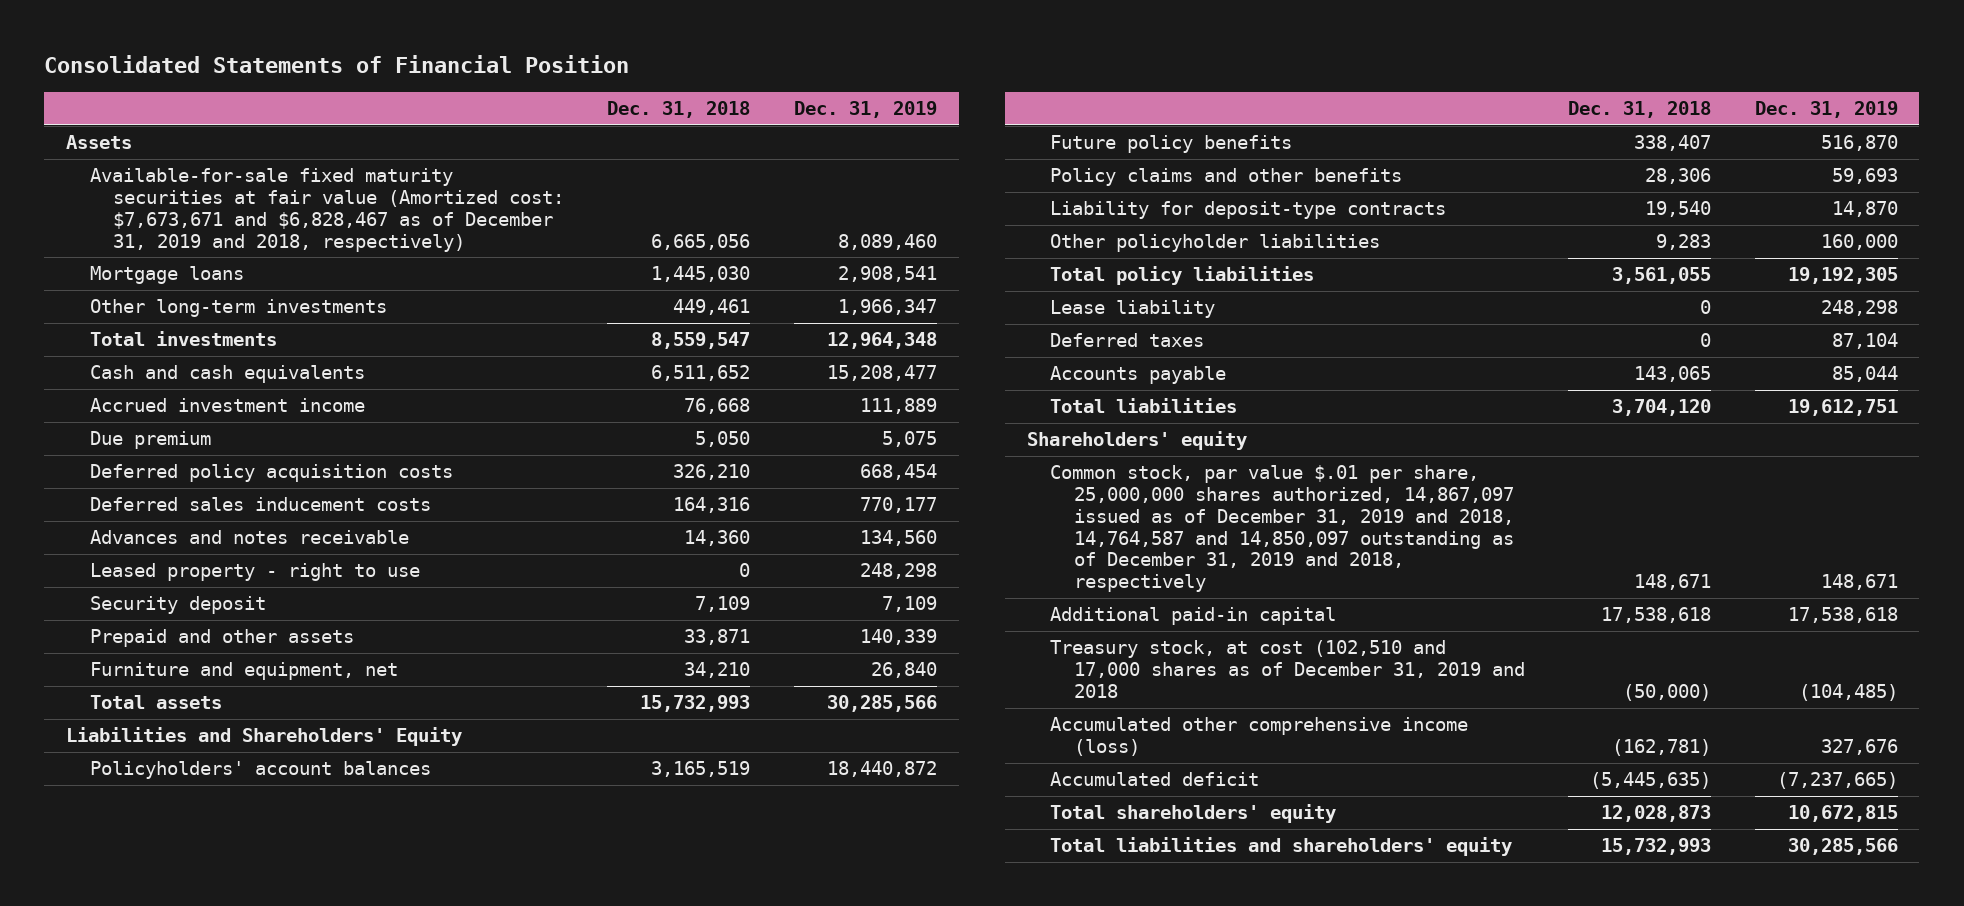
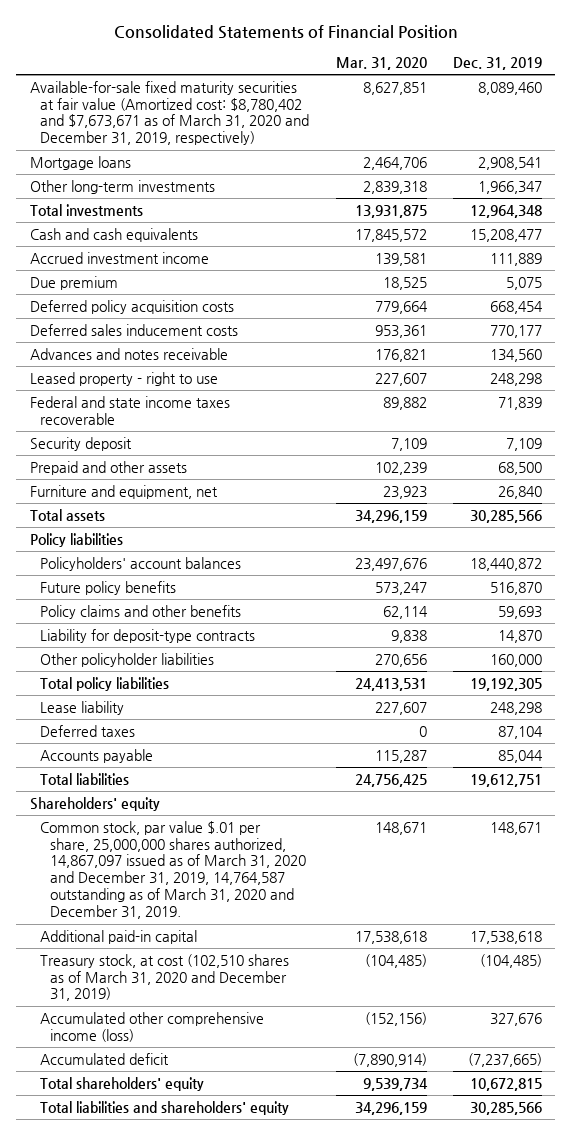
[607,101,751,119] Dec. 31, 2018 -> none
none -> [335,56,427,70] Mar. 31, 2020
[66,135,133,150] Assets -> none
[89,168,564,252] Available-for-sale fixed maturity securities at fair value (Amortized cost: $7,673,671 and $6,828,467 as of December 31, 2019 and 2018, respectively) -> [29,80,309,146] Available-for-sale fixed maturity securities at fair value (Amortized cost: $8,780,402 and $7,673,671 as of March 31, 2020 and December 31, 2019, respectively)
none -> [29,395,230,425] Federal and state income taxes recoverable
[859,629,937,646] 140,339 -> [498,461,543,475] 68,500
[66,727,463,747] Liabilities and Shareholders' Equity -> none
none -> [29,532,123,547] Policy liabilities
[1050,465,1514,593] Common stock, par value $.01 per share, 25,000,000 shares authorized, 14,867,097 issued as of December 31, 2019 and 2018, 14,764,587 and 14,850,097 outstanding as of December 31, 2019 and 2018, respectively -> [39,820,307,920] Common stock, par value $.01 per share, 25,000,000 shares authorized, 14,867,097 issued as of March 31, 2020 and December 31, 2019, 14,764,587 outstanding as of March 31, 2020 and December 31, 2019.
[1050,640,1525,698] Treasury stock, at cost (102,510 and 17,000 shares as of December 31, 2019 and 2018 -> [39,953,289,1002] Treasury stock, at cost (102,510 shares as of March 31, 2020 and December 31, 2019)

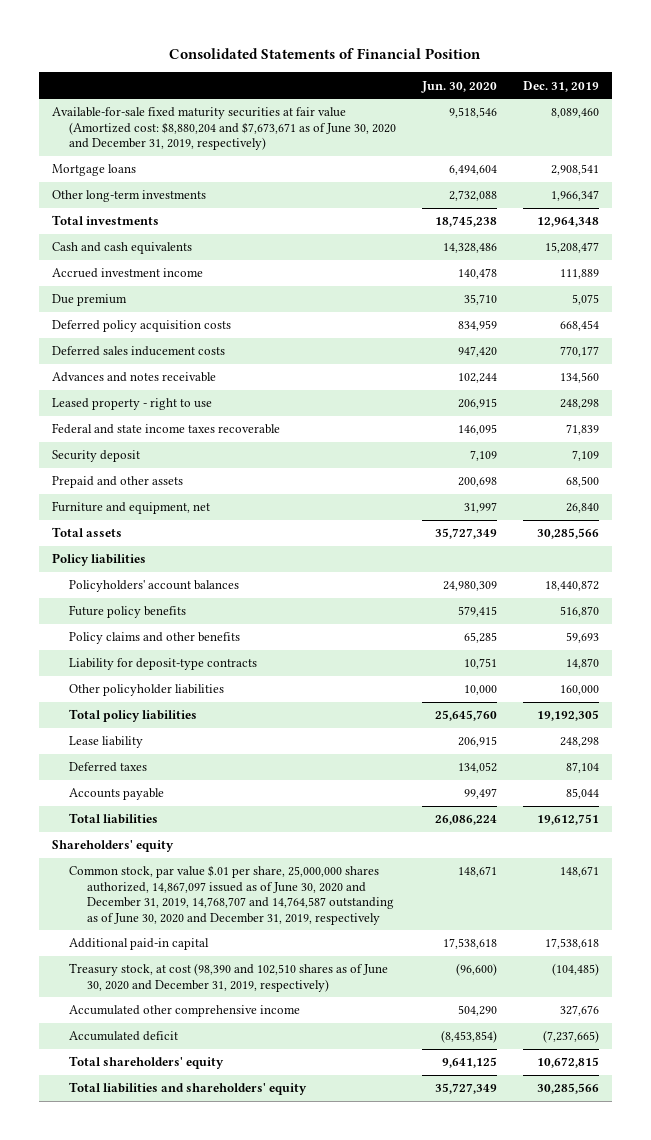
[335,56,427,70] Mar. 31, 2020 -> none
none -> [421,80,498,93] Jun. 30, 2020
[29,80,309,146] Available-for-sale fixed maturity securities at fair value (Amortized cost: $8,780,402 and $7,673,671 as of March 31, 2020 and December 31, 2019, respectively) -> [51,107,397,151] Available-for-sale fixed maturity securities at fair value (Amortized cost: $8,880,204 and $7,673,671 as of June 30, 2020 and December 31, 2019, respectively)
[39,820,307,920] Common stock, par value $.01 per share, 25,000,000 shares authorized, 14,867,097 issued as of March 31, 2020 and December 31, 2019, 14,764,587 outstanding as of March 31, 2020 and December 31, 2019. -> [69,865,394,925] Common stock, par value $.01 per share, 25,000,000 shares authorized, 14,867,097 issued as of June 30, 2020 and December 31, 2019, 14,768,707 and 14,764,587 outstanding as of June 30, 2020 and December 31, 2019, respectively
[39,953,289,1002] Treasury stock, at cost (102,510 shares as of March 31, 2020 and December 31, 2019) -> [69,963,389,992] Treasury stock, at cost (98,390 and 102,510 shares as of June 30, 2020 and December 31, 2019, respectively)
[39,1011,264,1042] Accumulated other comprehensive income (loss) -> [69,1005,301,1018] Accumulated other comprehensive income

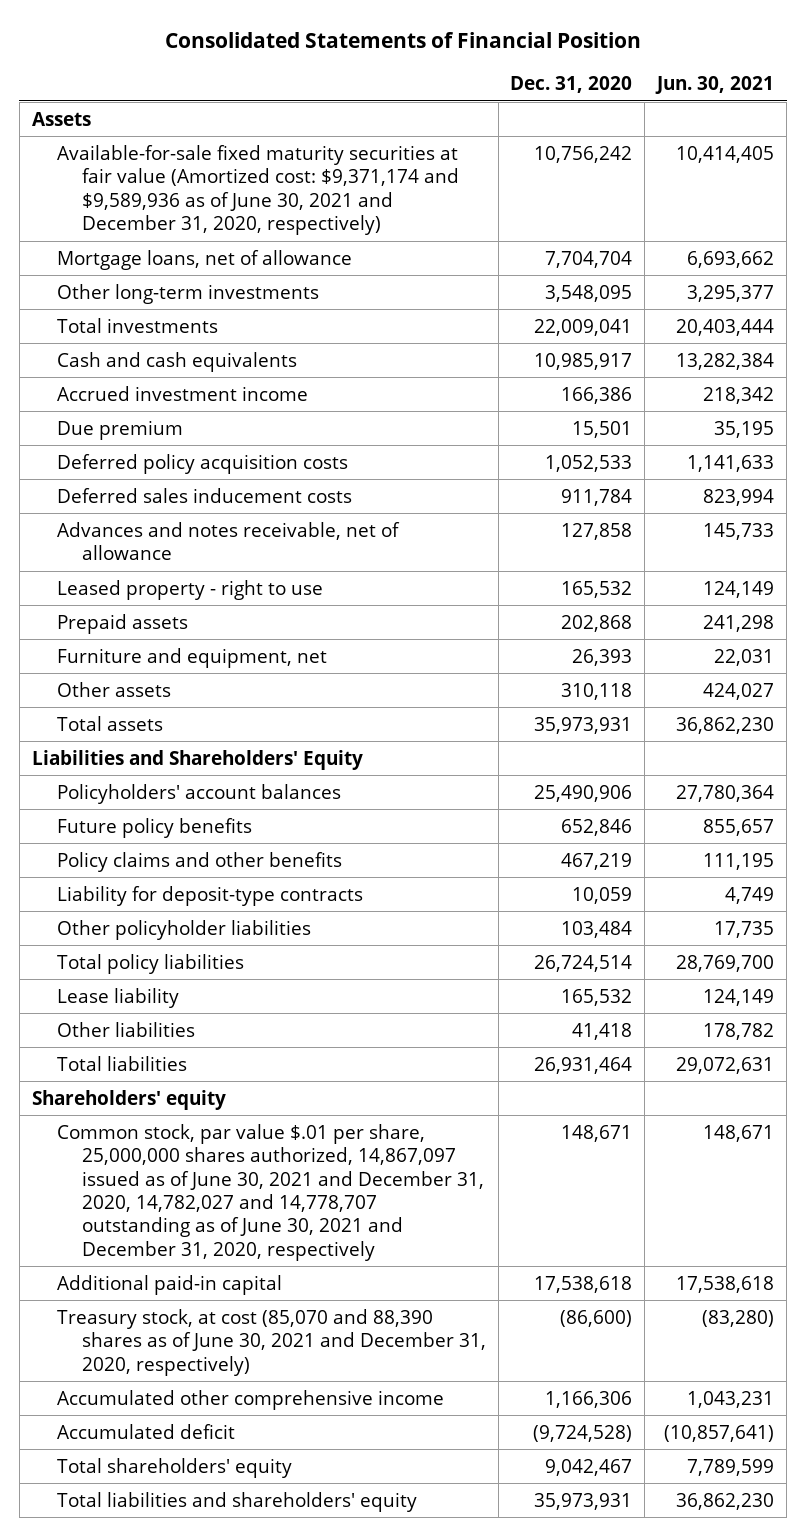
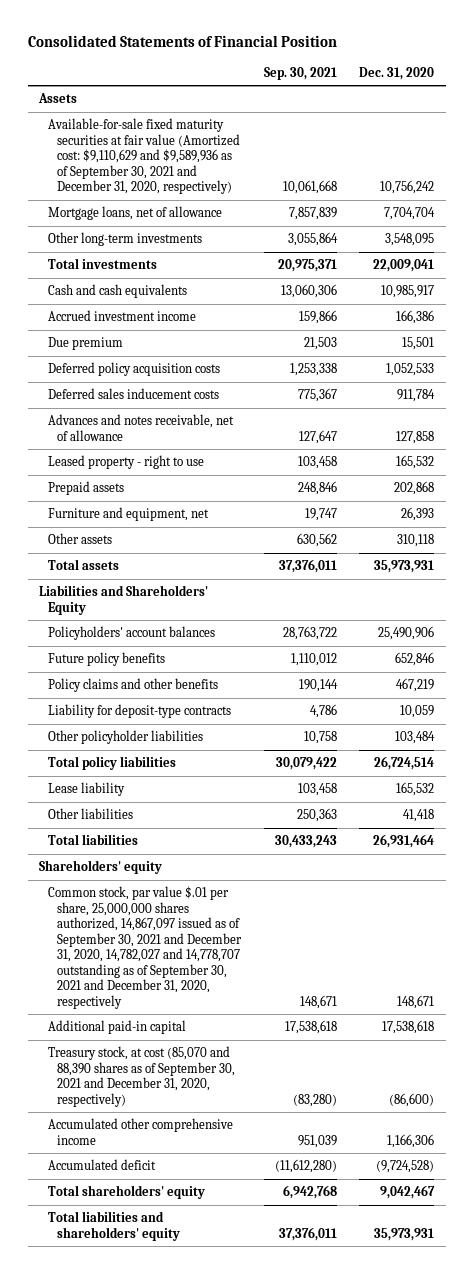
[655,76,775,95] Jun. 30, 2021 -> none
none -> [263,66,337,80] Sep. 30, 2021
[56,144,459,235] Available-for-sale fixed maturity securities at fair value (Amortized cost: $9,371,174 and $9,589,936 as of June 30, 2021 and December 31, 2020, respectively) -> [48,118,240,195] Available-for-sale fixed maturity securities at fair value (Amortized cost: $9,110,629 and $9,589,936 as of September 30, 2021 and December 31, 2020, respectively)
[56,1123,484,1261] Common stock, par value $.01 per share, 25,000,000 shares authorized, 14,867,097 issued as of June 30, 2021 and December 31, 2020, 14,782,027 and 14,778,707 outstanding as of June 30, 2021 and December 31, 2020, respectively -> [48,886,242,1009] Common stock, par value $.01 per share, 25,000,000 shares authorized, 14,867,097 issued as of September 30, 2021 and December 31, 2020, 14,782,027 and 14,778,707 outstanding as of September 30, 2021 and December 31, 2020, respectively
[56,1308,486,1376] Treasury stock, at cost (85,070 and 88,390 shares as of June 30, 2021 and December 31, 2020, respectively) -> [48,1046,235,1107] Treasury stock, at cost (85,070 and 88,390 shares as of September 30, 2021 and December 31, 2020, respectively)

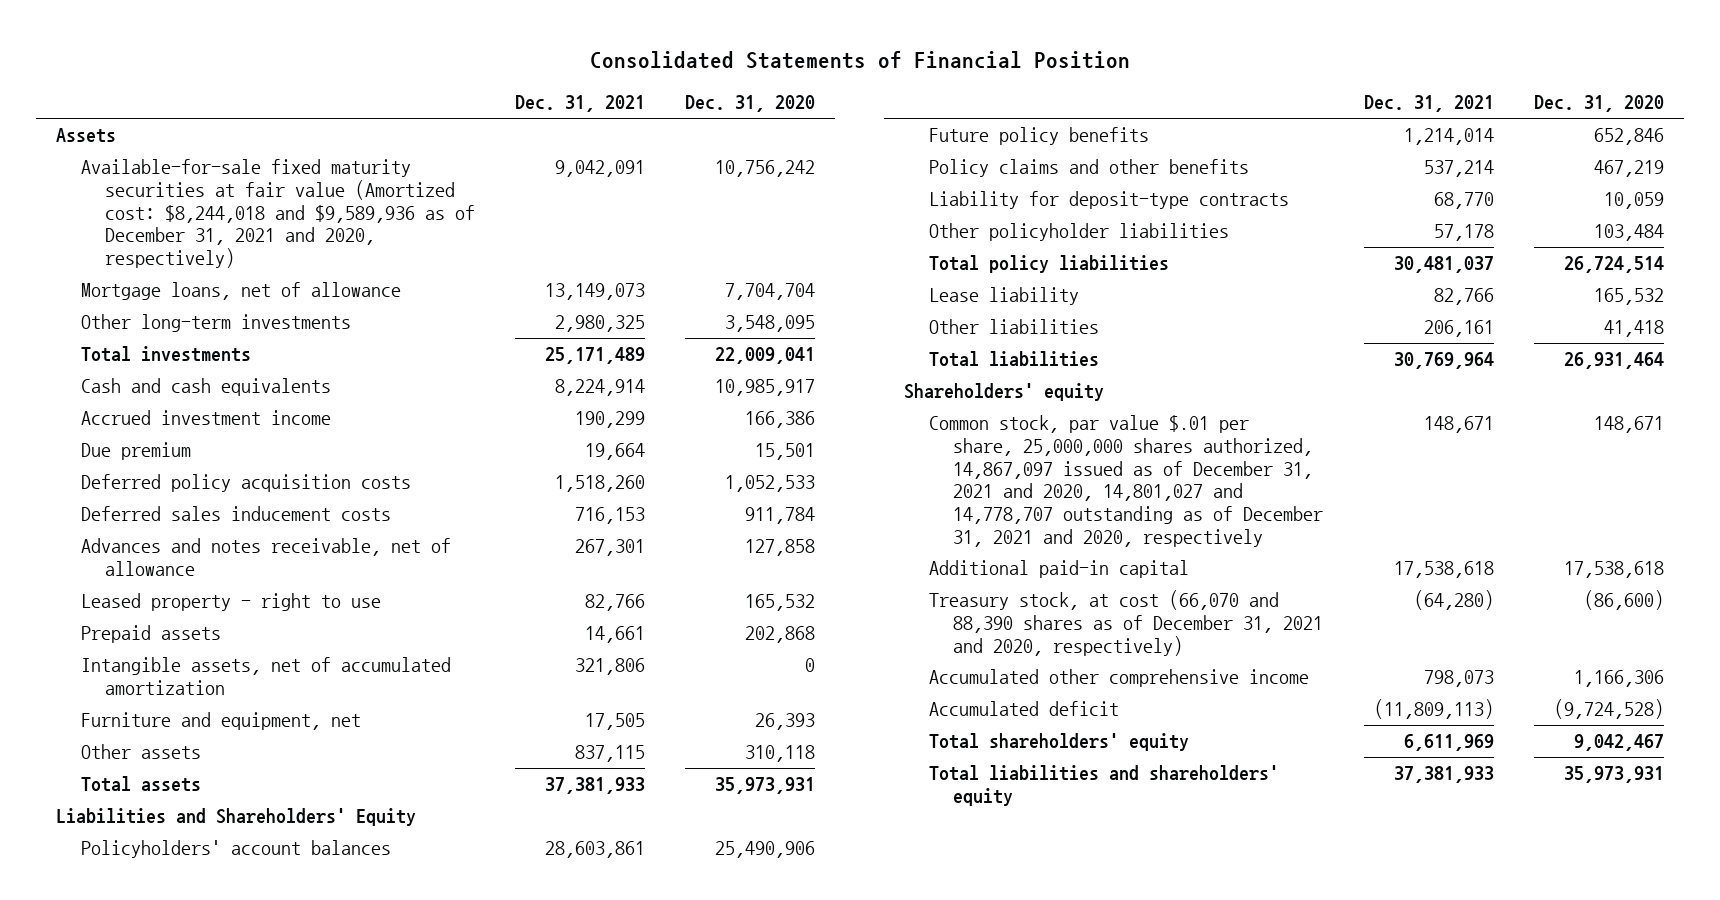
[263,66,337,80] Sep. 30, 2021 -> none
none -> [515,95,646,113] Dec. 31, 2021
[48,118,240,195] Available-for-sale fixed maturity securities at fair value (Amortized cost: $9,110,629 and $9,589,936 as of September 30, 2021 and December 31, 2020, respectively) -> [80,159,476,268] Available-for-sale fixed maturity securities at fair value (Amortized cost: $8,244,018 and $9,589,936 as of December 31, 2021 and 2020, respectively)
none -> [80,657,451,695] Intangible assets, net of accumulated amortization
[48,886,242,1009] Common stock, par value $.01 per share, 25,000,000 shares authorized, 14,867,097 issued as of September 30, 2021 and December 31, 2020, 14,782,027 and 14,778,707 outstanding as of September 30, 2021 and December 31, 2020, respectively -> [928,415,1324,547] Common stock, par value $.01 per share, 25,000,000 shares authorized, 14,867,097 issued as of December 31, 2021 and 2020, 14,801,027 and 14,778,707 outstanding as of December 31, 2021 and 2020, respectively
[48,1046,235,1107] Treasury stock, at cost (85,070 and 88,390 shares as of September 30, 2021 and December 31, 2020, respectively) -> [928,590,1324,656] Treasury stock, at cost (66,070 and 88,390 shares as of December 31, 2021 and 2020, respectively)

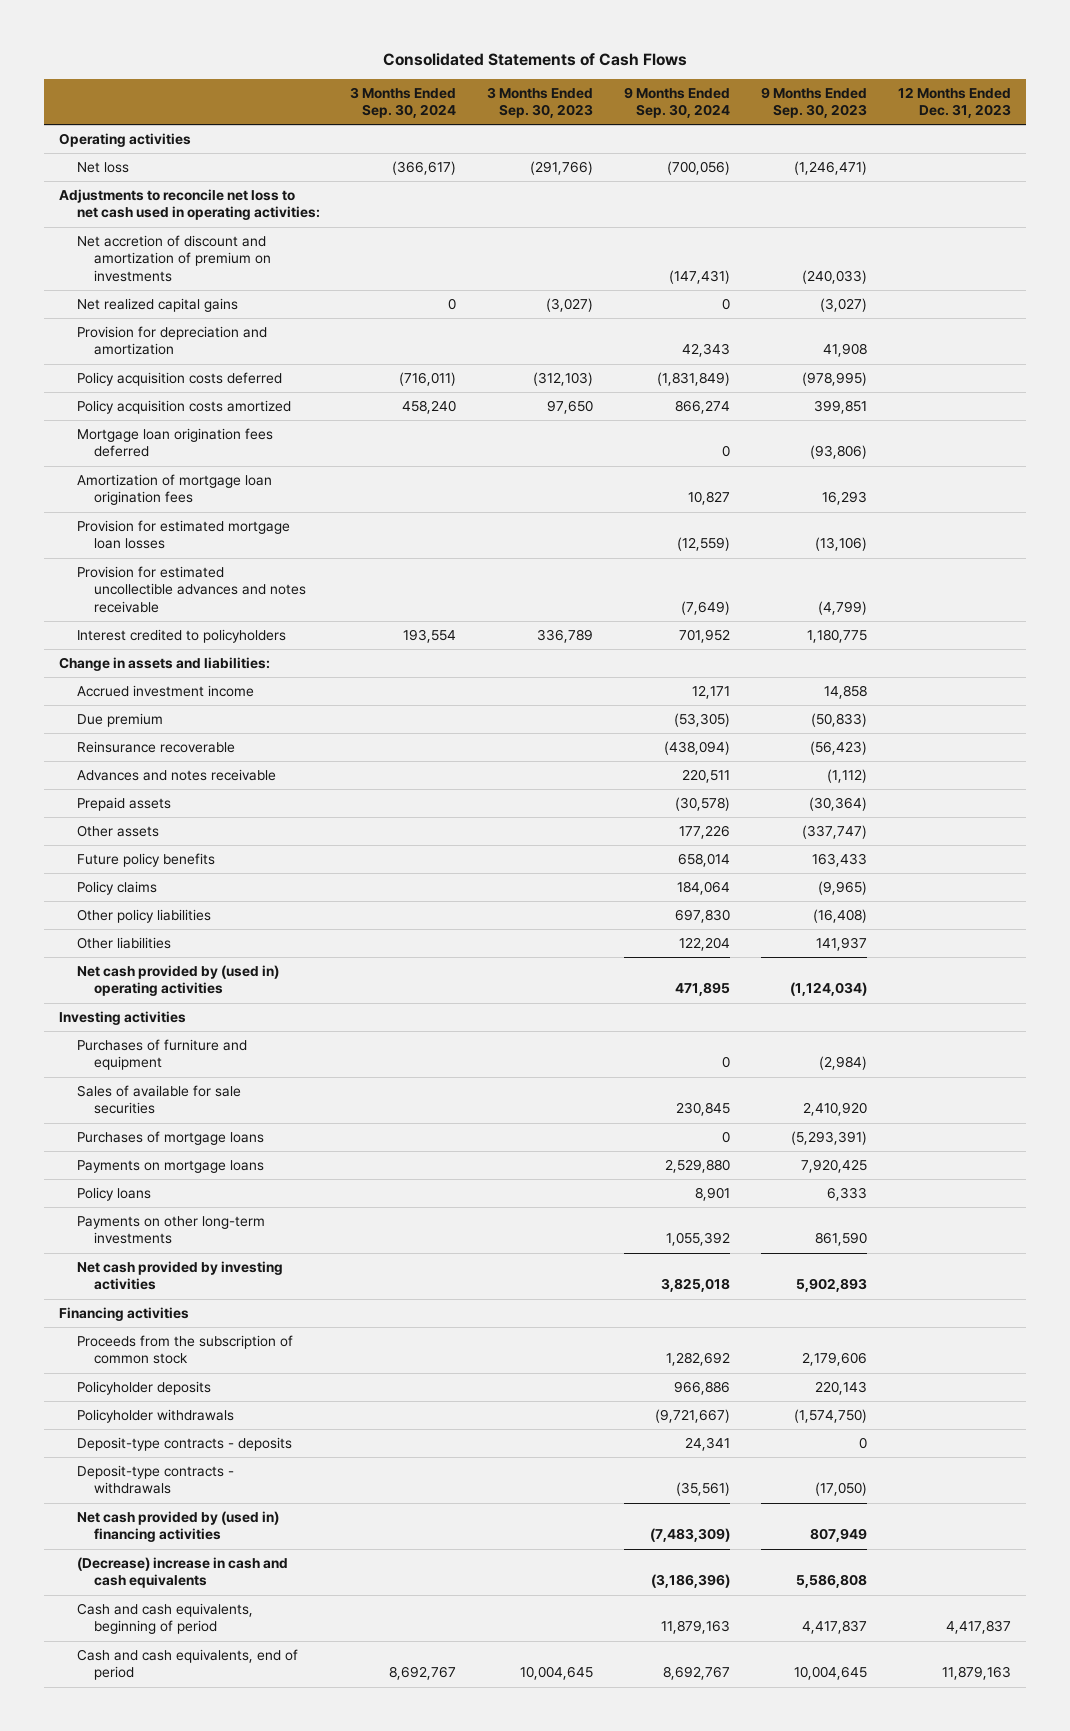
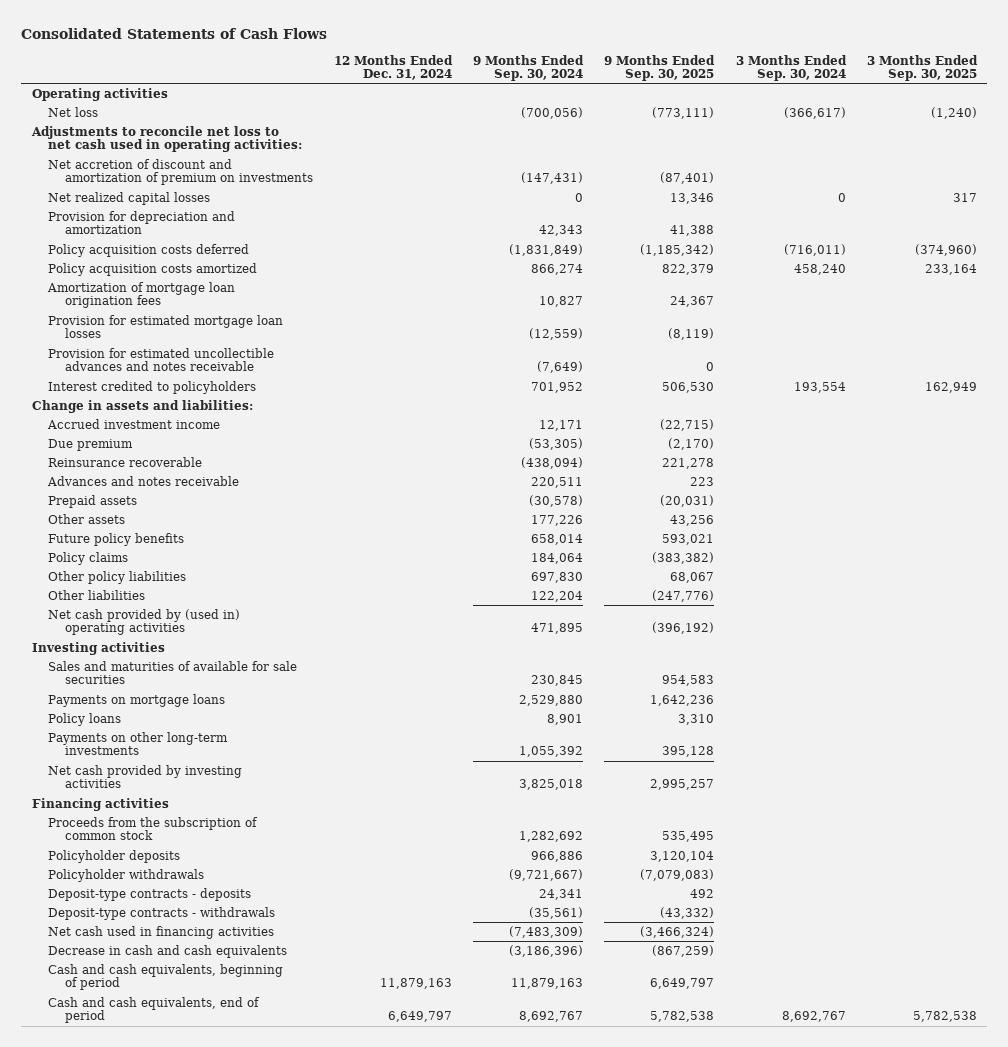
[487,86,594,119] 3 Months Ended Sep. 30, 2023 -> none
[760,86,867,119] 9 Months Ended Sep. 30, 2023 -> none
[897,86,1011,119] 12 Months Ended Dec. 31, 2023 -> none
none -> [334,54,454,80] 12 Months Ended Dec. 31, 2024
none -> [604,54,716,81] 9 Months Ended Sep. 30, 2025
none -> [866,54,978,81] 3 Months Ended Sep. 30, 2025
[76,298,238,313] Net realized capital gains -> [48,191,211,205] Net realized capital losses
[76,428,273,458] Mortgage loan origination fees deferred -> none
[76,1039,247,1071] Purchases of furniture and equipment -> none
[76,1131,264,1146] Purchases of mortgage loans -> none
[76,1085,241,1115] Sales of available for sale securities -> [48,660,298,685] Sales and maturities of available for sale securities
[76,1511,279,1543] Net cash provided by (used in) financing activities -> [48,925,275,939] Net cash used in financing activities
[76,1557,288,1589] (Decrease) increase in cash and cash equivalents -> [48,944,288,958] Decrease in cash and cash equivalents

